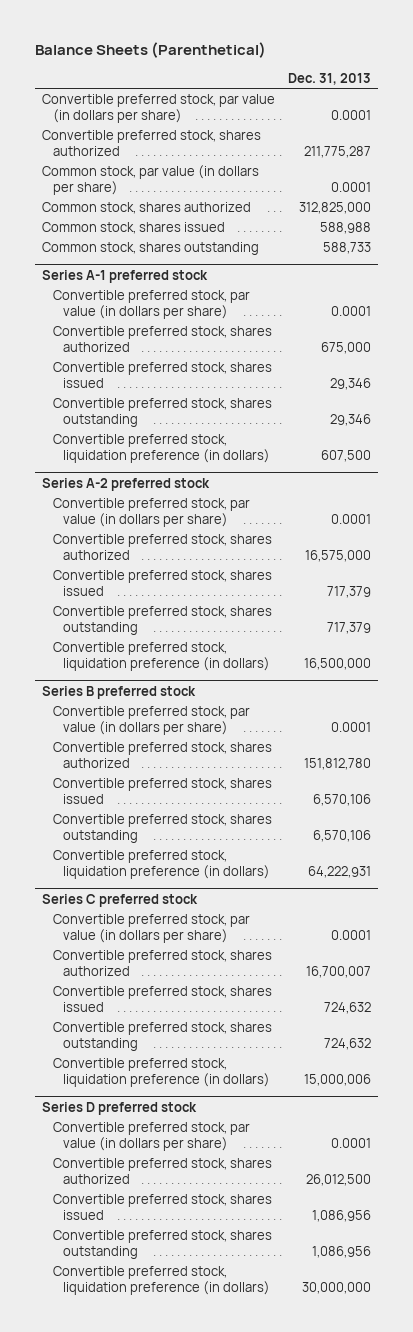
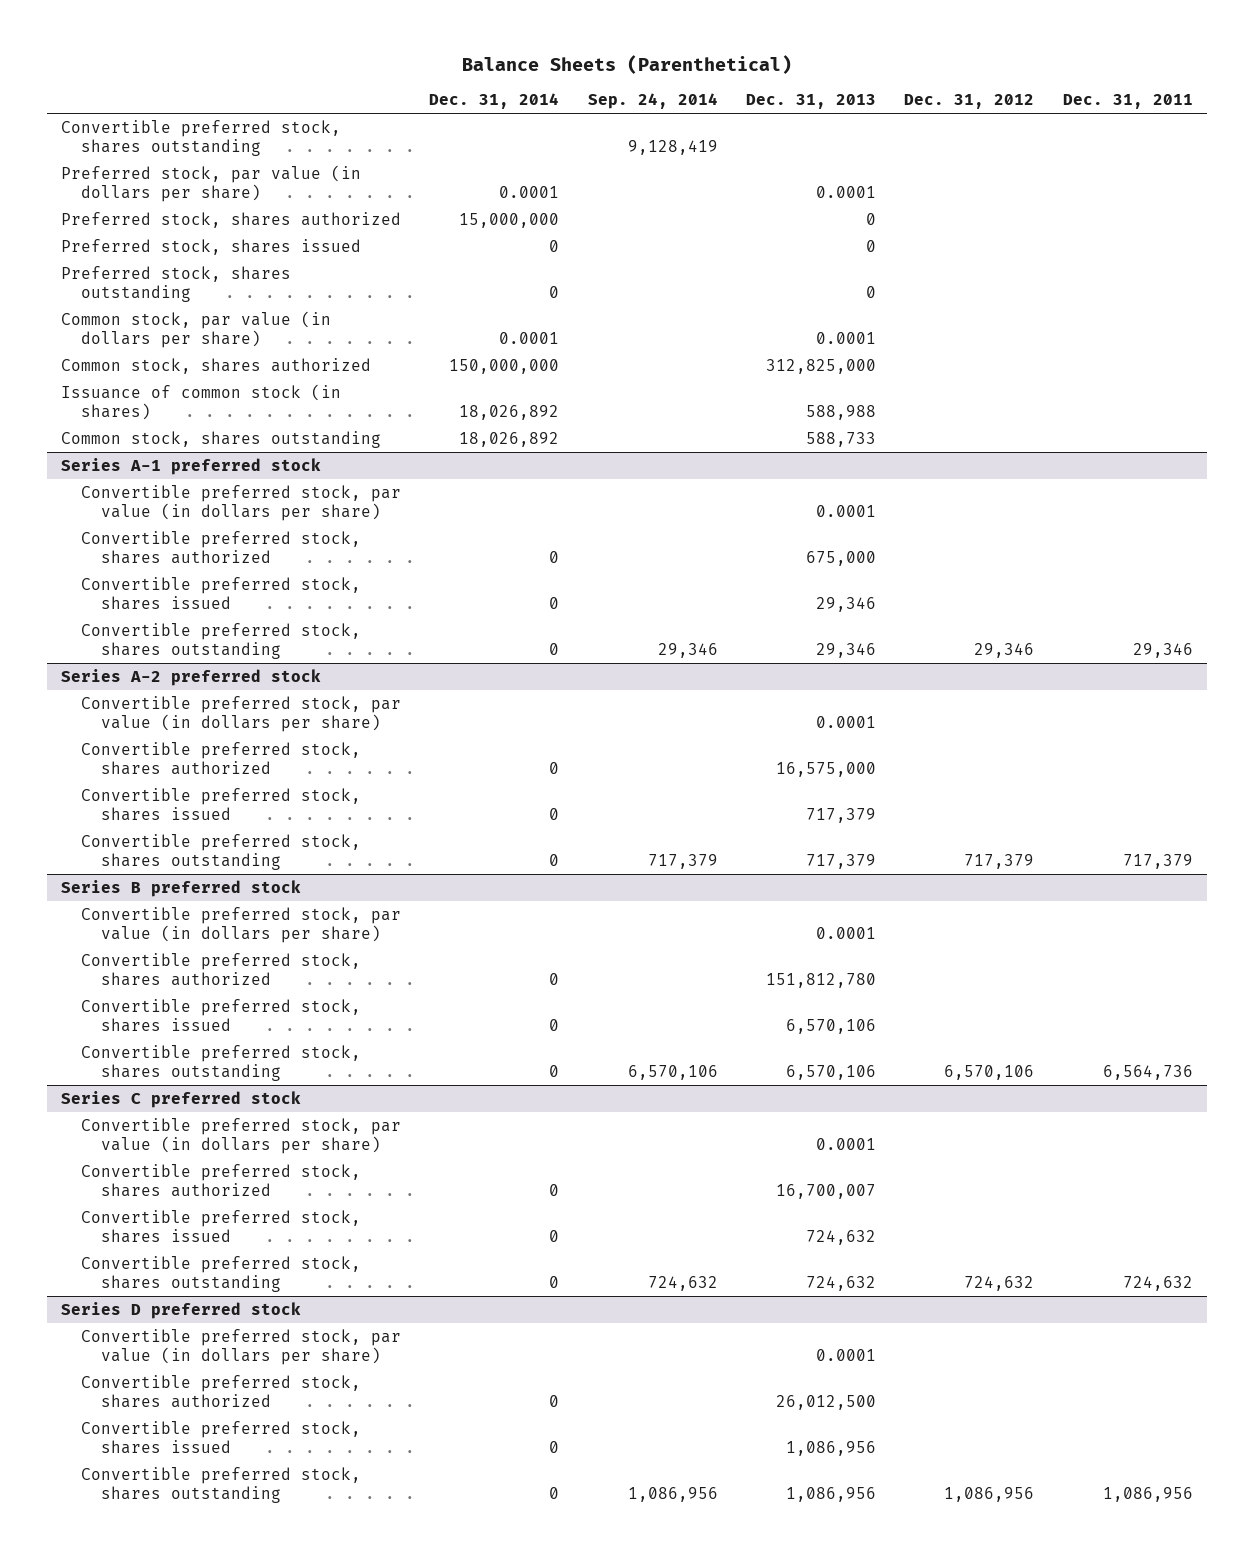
none -> [429,93,560,110] Dec. 31, 2014
none -> [587,93,718,110] Sep. 24, 2014
none -> [904,94,1035,110] Dec. 31, 2012
none -> [1062,94,1193,110] Dec. 31, 2011
none -> [60,119,341,157] Convertible preferred stock, shares outstanding
[41,93,275,123] Convertible preferred stock, par value (in dollars per share) -> [60,164,361,203] Preferred stock, par value (in dollars per share)
[41,129,261,156] Convertible preferred stock, shares authorized -> [60,211,401,228] Preferred stock, shares authorized
[304,145,372,158] 211,775,287 -> [865,212,876,225] 0
none -> [60,238,361,255] Preferred stock, shares issued
none -> [60,265,291,303] Preferred stock, shares outstanding
[41,221,225,234] Common stock, shares issued -> [60,383,341,421] Issuance of common stock (in shares)
[52,433,271,463] Convertible preferred stock, liquidation preference (in dollars) -> none
[52,641,271,671] Convertible preferred stock, liquidation preference (in dollars) -> none
[52,849,271,879] Convertible preferred stock, liquidation preference (in dollars) -> none
[52,1057,271,1087] Convertible preferred stock, liquidation preference (in dollars) -> none
[52,1265,271,1295] Convertible preferred stock, liquidation preference (in dollars) -> none

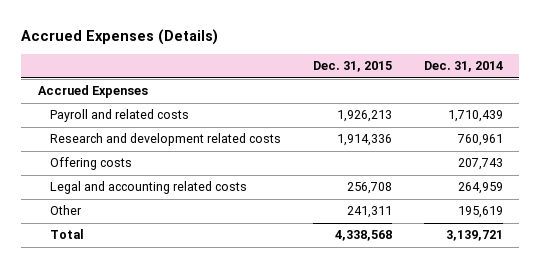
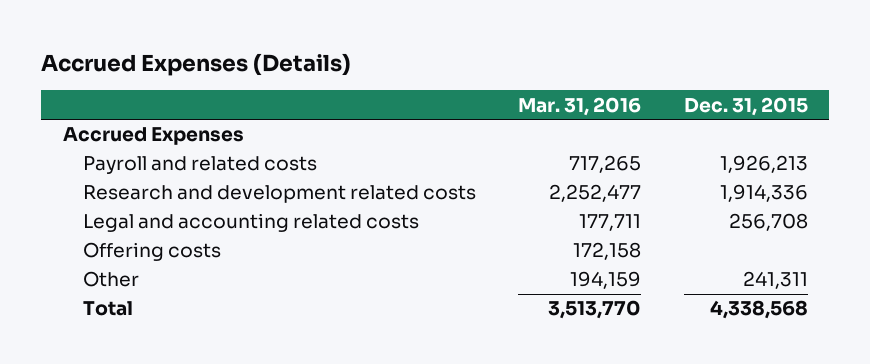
[423,61,503,73] Dec. 31, 2014 -> none
none -> [518,96,642,116] Mar. 31, 2016
[49,157,132,171] Offering costs -> [82,242,221,262] Offering costs

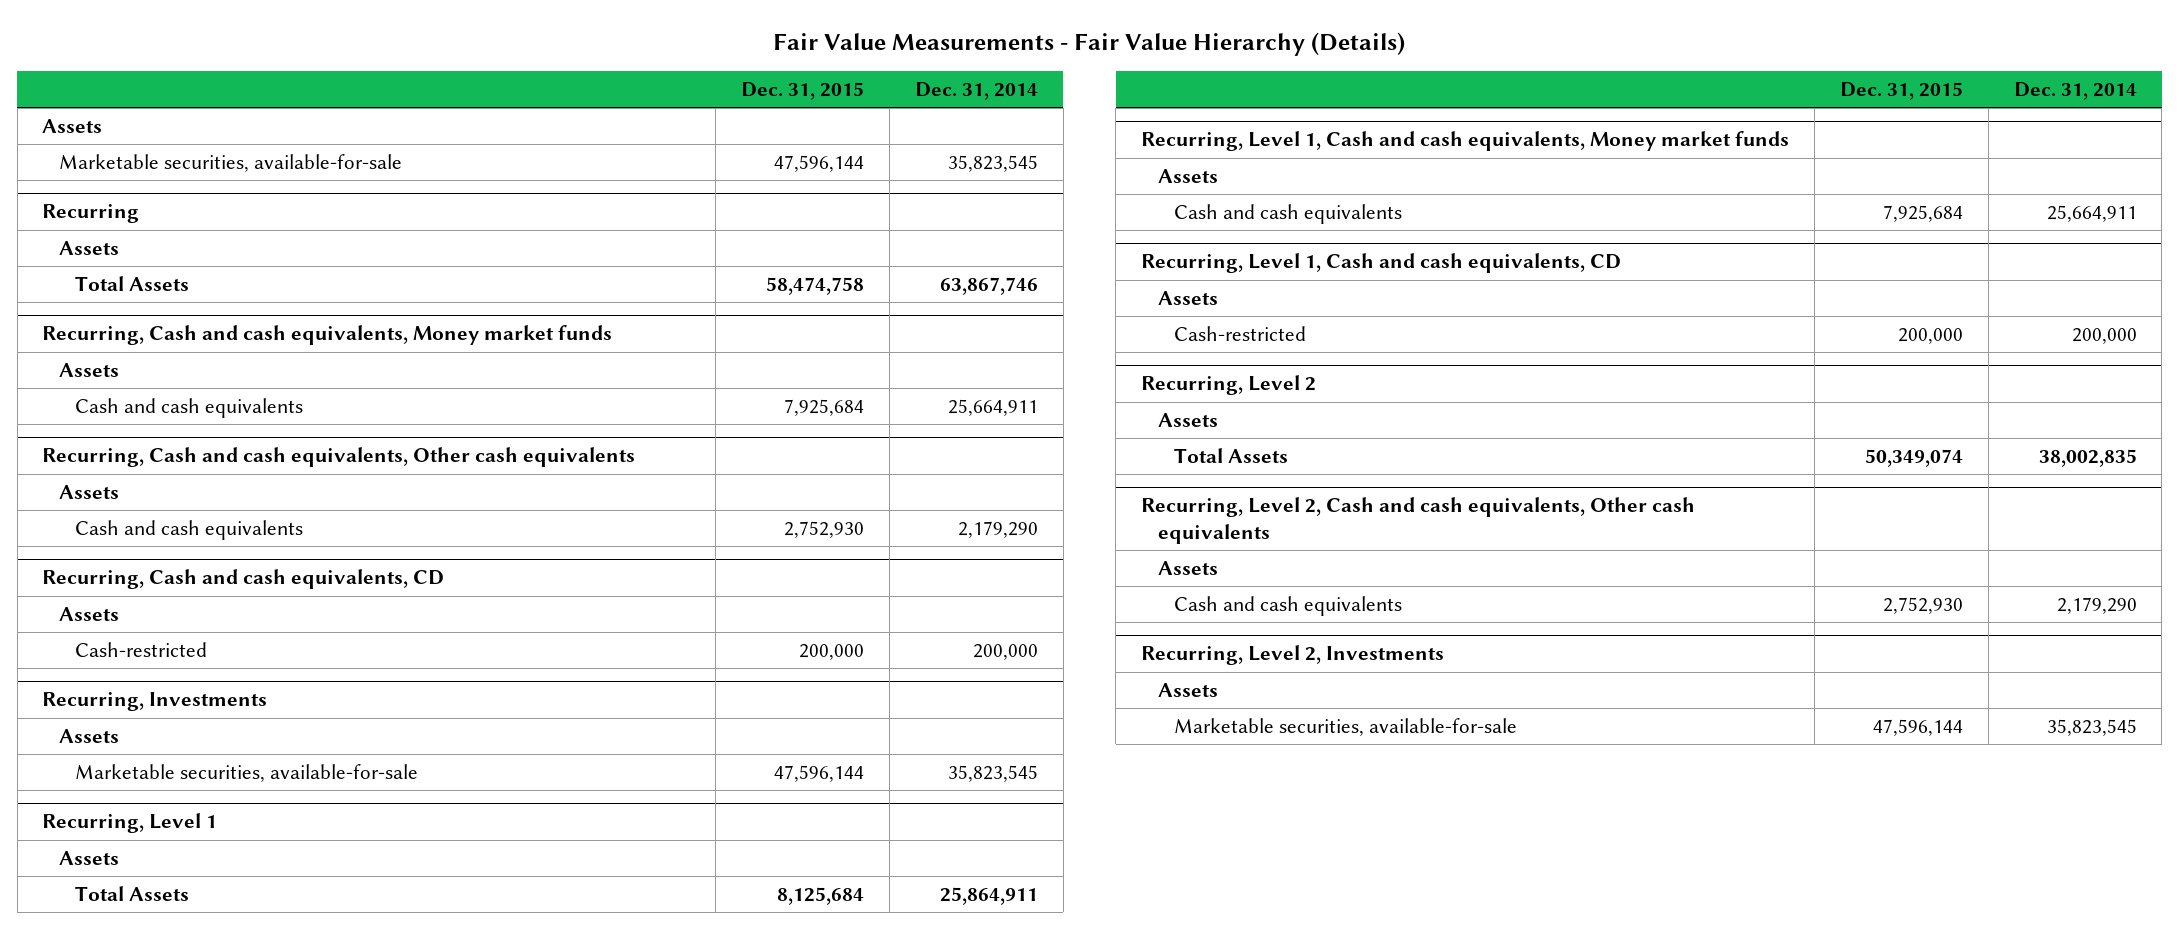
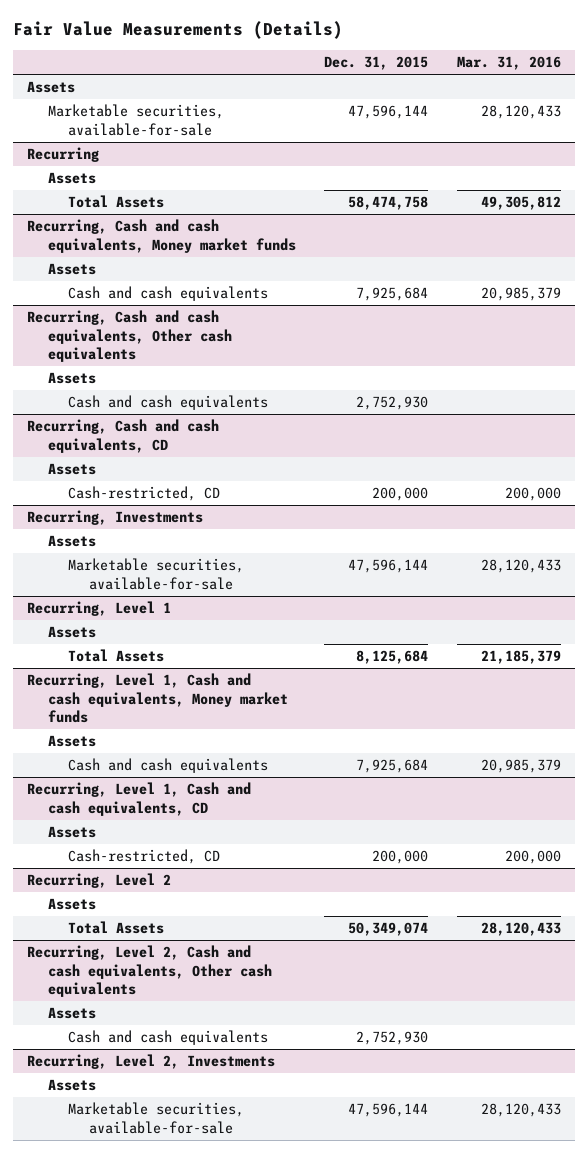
[773,32,1406,57] Fair Value Measurements - Fair Value Hierarchy (Details) -> [12,21,343,40] Fair Value Measurements (Details)
[914,82,1038,101] Dec. 31, 2014 -> none
none -> [457,56,562,71] Mar. 31, 2016
[75,641,208,657] Cash-restricted -> [68,486,221,502] Cash-restricted, CD
[1174,325,1307,341] Cash-restricted -> [68,849,221,865] Cash-restricted, CD

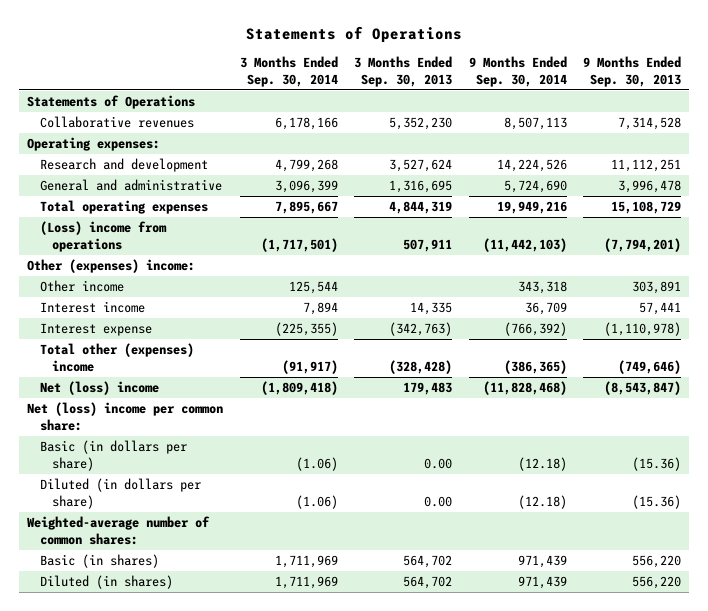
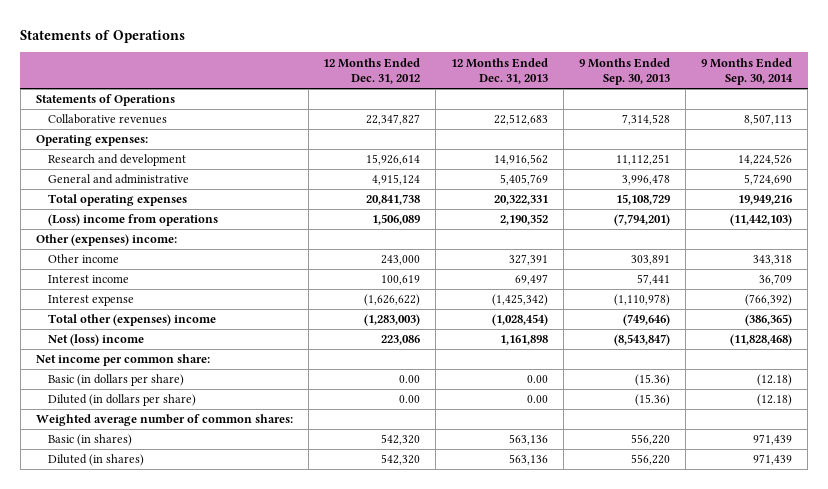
[239,56,338,87] 3 Months Ended Sep. 30, 2014 -> none
[354,56,453,87] 3 Months Ended Sep. 30, 2013 -> none
none -> [323,57,421,85] 12 Months Ended Dec. 31, 2012
none -> [451,57,549,85] 12 Months Ended Dec. 31, 2013
[27,401,224,431] Net (loss) income per common share: -> [35,354,210,367] Net income per common share:
[27,515,211,545] Weighted-average number of common shares: -> [35,414,293,427] Weighted average number of common shares:

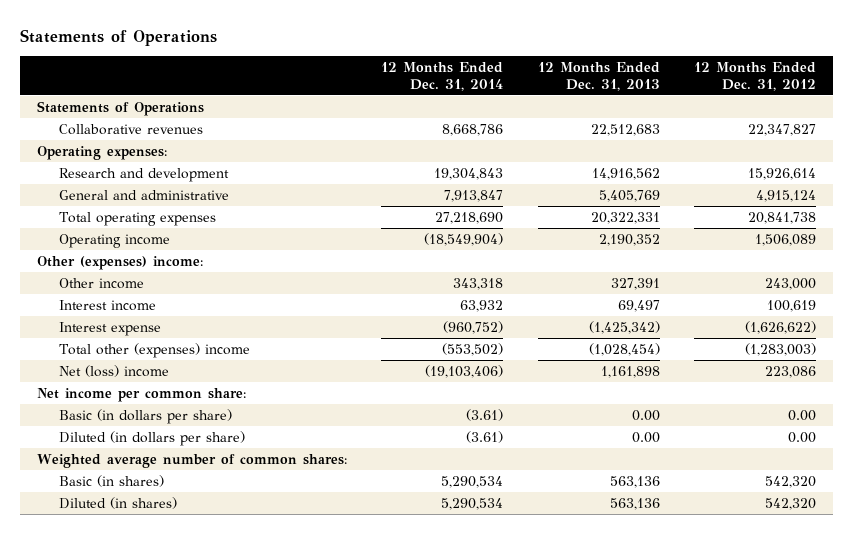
[579,57,671,86] 9 Months Ended Sep. 30, 2013 -> none
[701,57,794,86] 9 Months Ended Sep. 30, 2014 -> none
none -> [381,61,504,91] 12 Months Ended Dec. 31, 2014
[48,214,219,227] (Loss) income from operations -> [58,233,170,248] Operating income

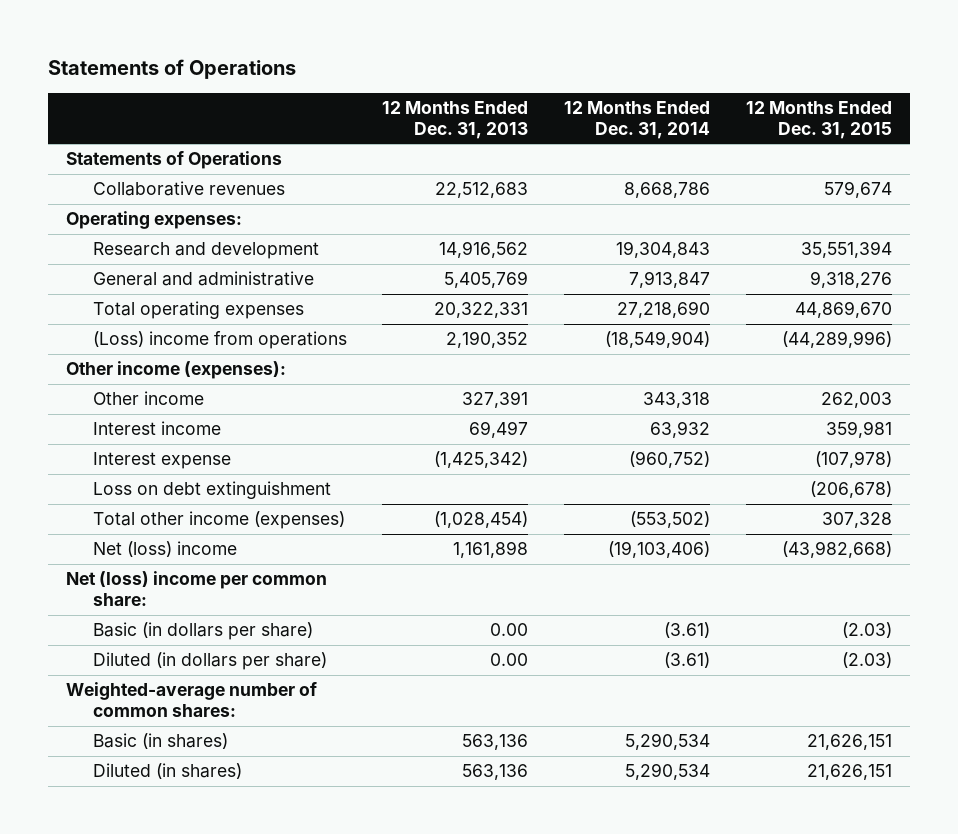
[693,61,816,91] 12 Months Ended Dec. 31, 2012 -> none
none -> [745,101,892,139] 12 Months Ended Dec. 31, 2015
[58,233,170,248] Operating income -> [92,331,347,350] (Loss) income from operations
[37,255,204,270] Other (expenses) income: -> [66,361,287,380] Other income (expenses):
none -> [92,481,331,500] Loss on debt extinguishment
[58,342,250,358] Total other (expenses) income -> [92,511,345,530] Total other income (expenses)
[37,387,247,402] Net income per common share: -> [66,571,328,607] Net (loss) income per common share:
[37,453,348,468] Weighted average number of common shares: -> [66,682,318,718] Weighted-average number of common shares:

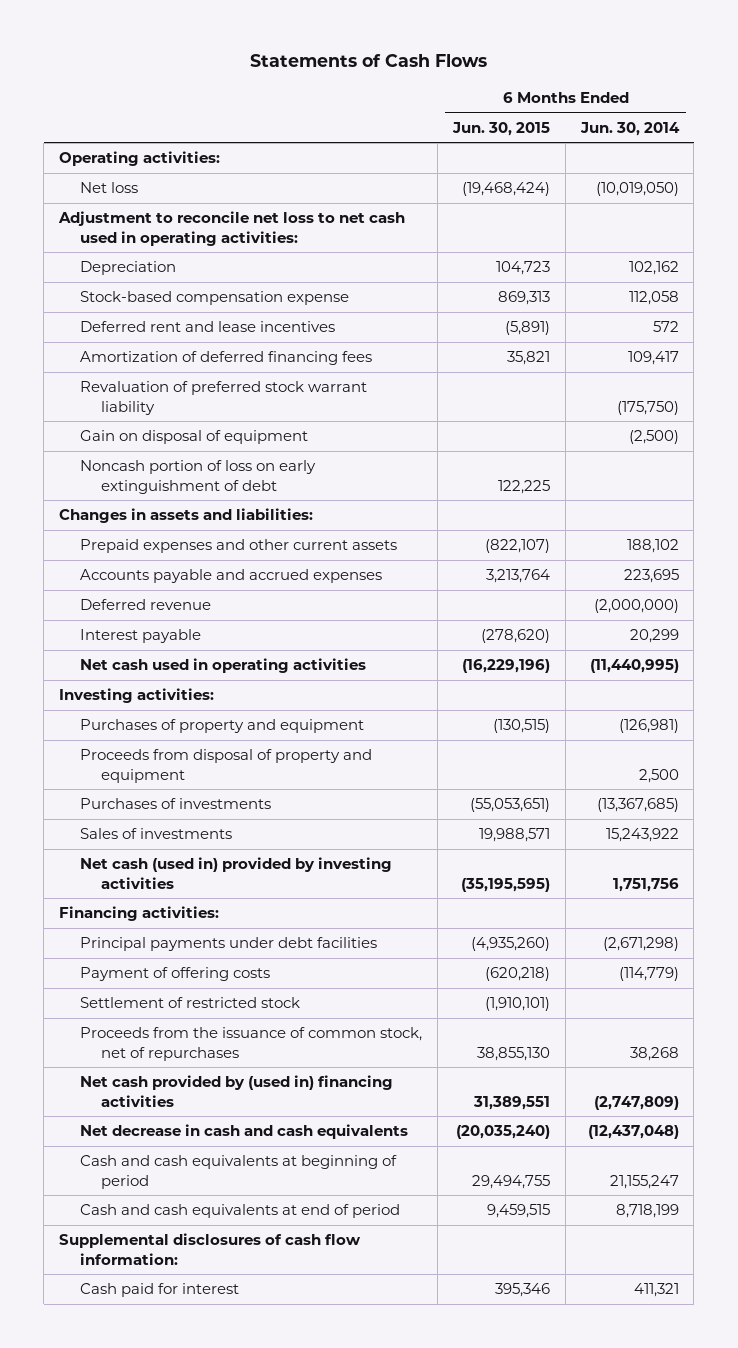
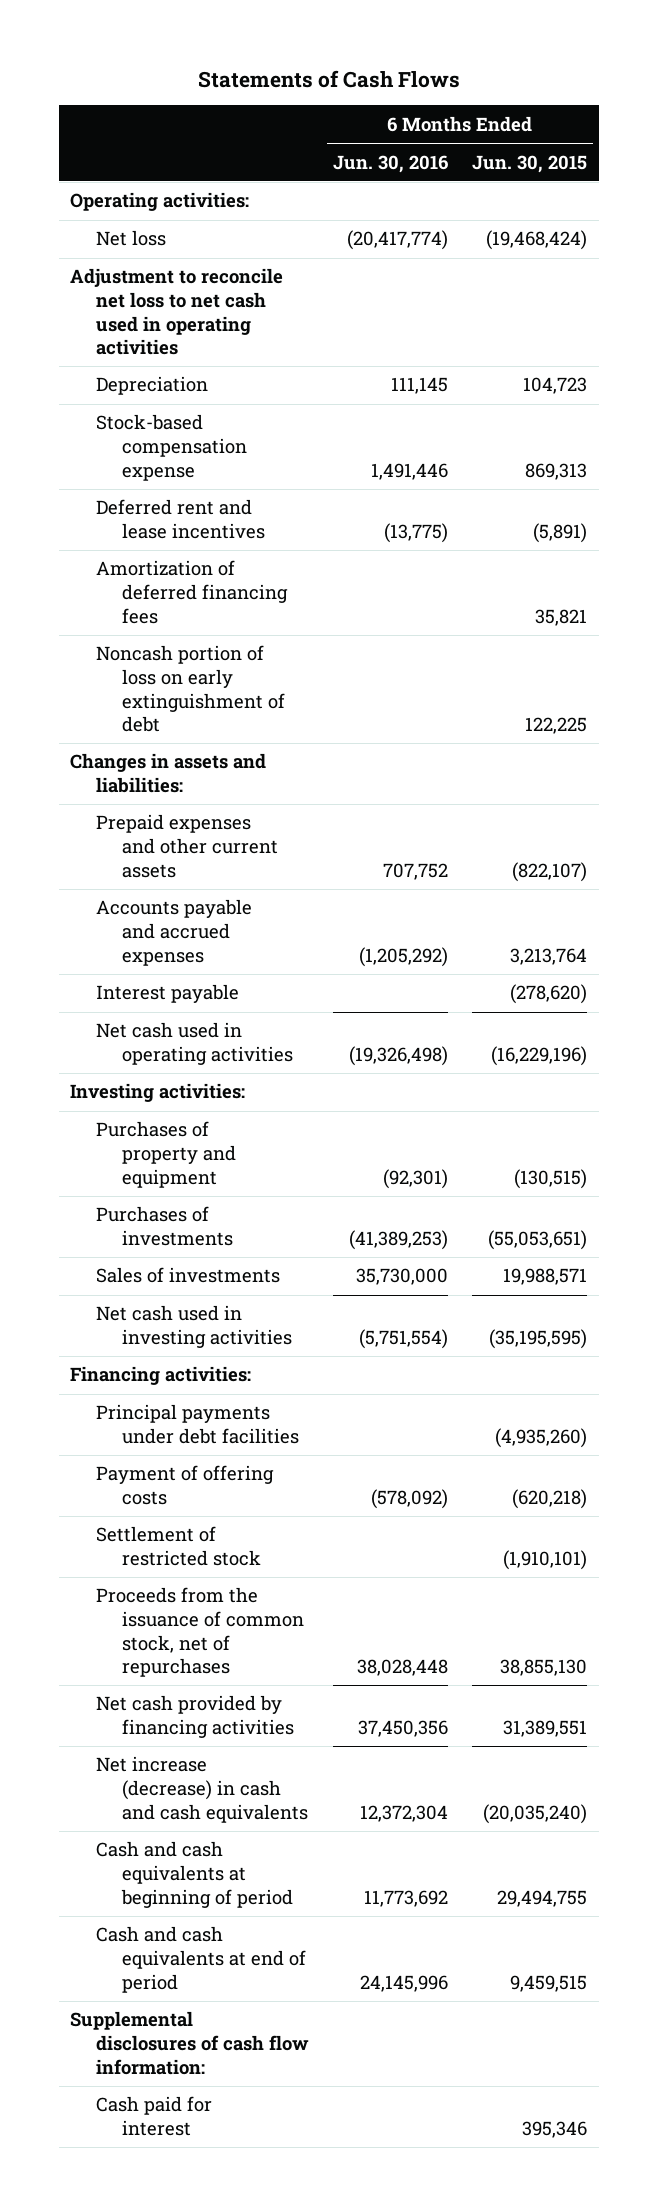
[579,121,680,136] Jun. 30, 2014 -> none
none -> [333,154,449,173] Jun. 30, 2016
[58,211,406,246] Adjustment to reconcile net loss to net cash used in operating activities: -> [70,268,284,356] Adjustment to reconcile net loss to net cash used in operating activities
[80,381,368,415] Revaluation of preferred stock warrant liability -> none
[80,430,309,445] Gain on disposal of equipment -> none
[80,599,212,611] Deferred revenue -> none
[80,749,373,783] Proceeds from disposal of property and equipment -> none
[80,857,393,889] Net cash (used in) provided by investing activities -> [96,1305,293,1349] Net cash used in investing activities
[80,1075,394,1107] Net cash provided by (used in) financing activities -> [96,1695,295,1739] Net cash provided by financing activities
[80,1124,409,1140] Net decrease in cash and cash equivalents -> [96,1756,309,1823] Net increase (decrease) in cash and cash equivalents

